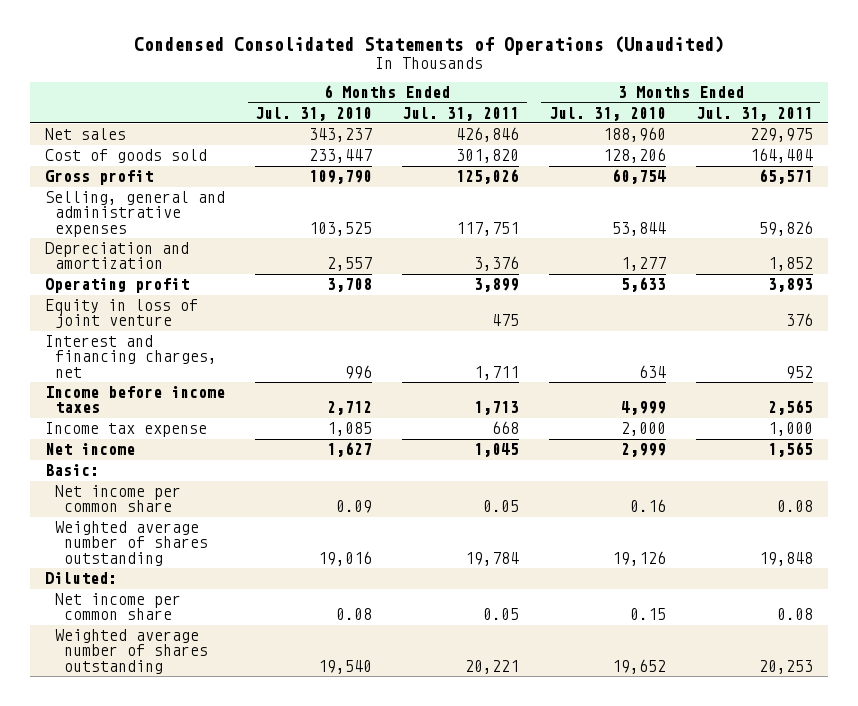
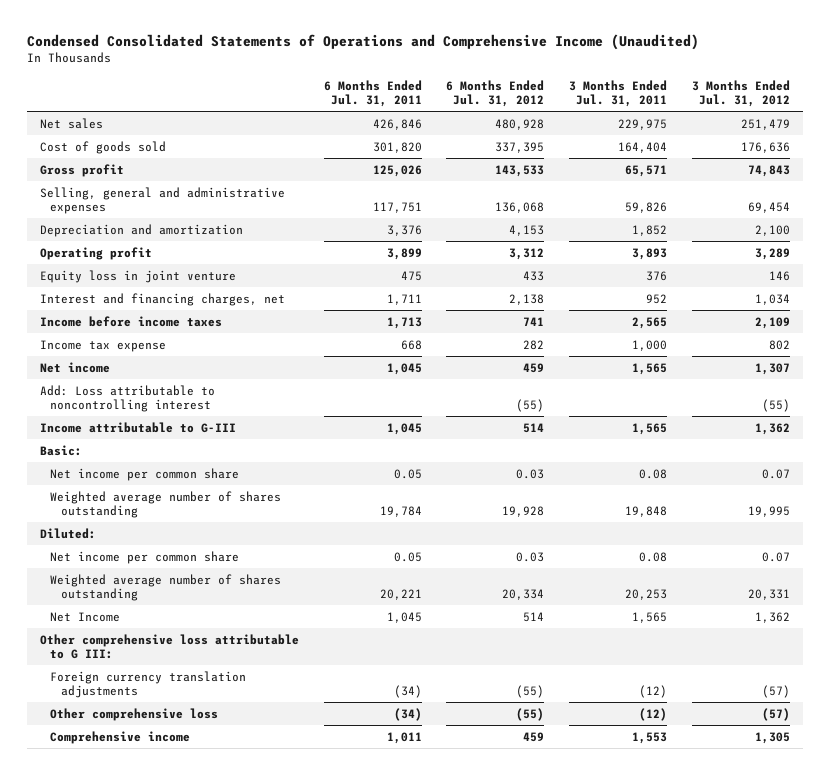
[134,35,725,55] Condensed Consolidated Statements of Operations (Unaudited) -> [27,33,700,50] Condensed Consolidated Statements of Operations and Comprehensive Income (Unaudited)
[255,106,373,121] Jul. 31, 2010 -> none
[548,106,666,121] Jul. 31, 2010 -> none
none -> [446,79,545,107] 6 Months Ended Jul. 31, 2012
none -> [692,79,791,107] 3 Months Ended Jul. 31, 2012
[45,299,199,329] Equity in loss of joint venture -> [39,269,236,283] Equity loss in joint venture
none -> [39,384,215,412] Add: Loss attributable to noncontrolling interest
none -> [39,421,236,433] Income attributable to G-III
none -> [50,611,121,622] Net Income
none -> [39,633,299,659] Other comprehensive loss attributable to G III:
none -> [50,670,247,698] Foreign currency translation adjustments
none -> [50,707,219,721] Other comprehensive loss
none -> [50,730,191,744] Comprehensive income

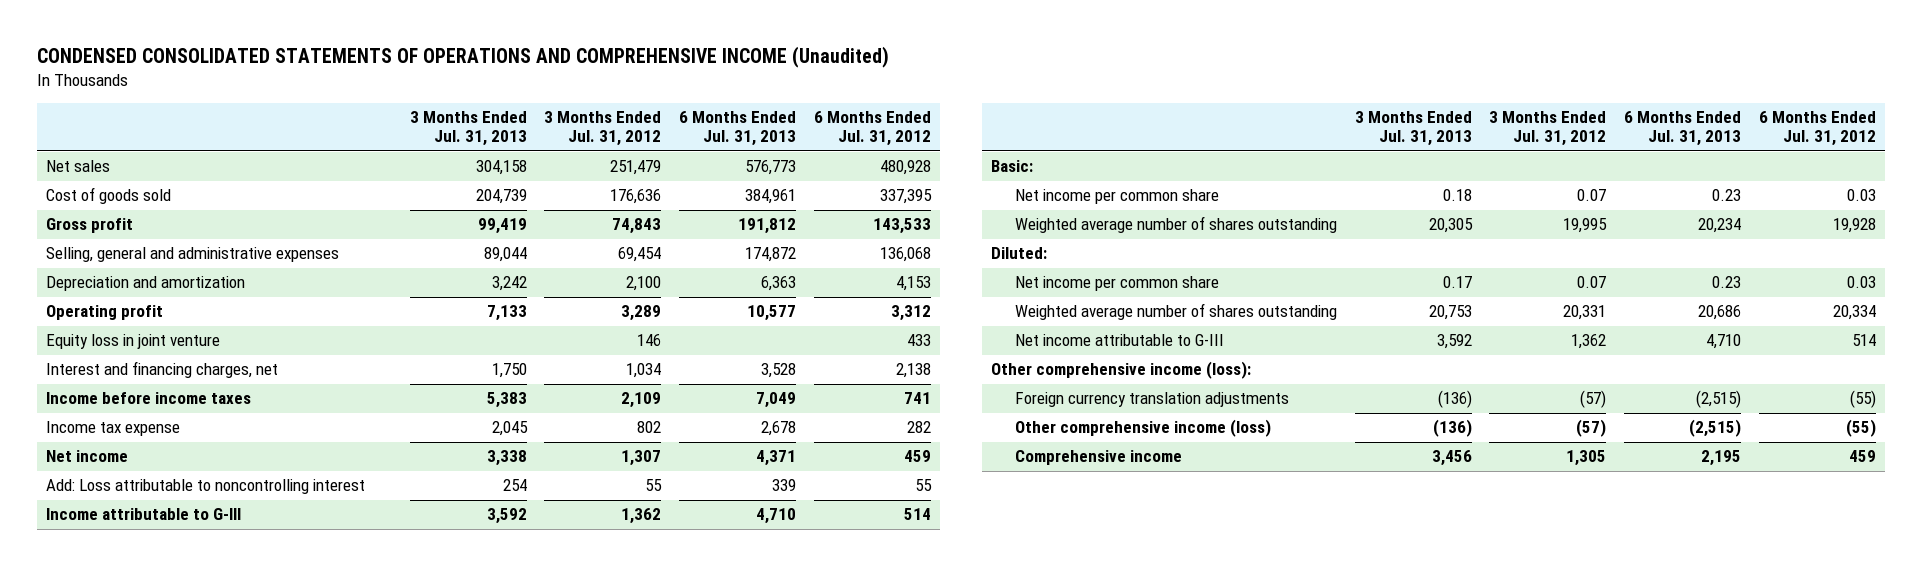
[27,33,700,50] Condensed Consolidated Statements of Operations and Comprehensive Income (Unaudited) -> [36,46,889,69] CONDENSED CONSOLIDATED STATEMENTS OF OPERATIONS AND COMPREHENSIVE INCOME (Unaudited)
[323,79,422,107] 6 Months Ended Jul. 31, 2011 -> none
[569,79,668,107] 3 Months Ended Jul. 31, 2011 -> none
none -> [409,110,527,147] 3 Months Ended Jul. 31, 2013
none -> [679,110,797,147] 6 Months Ended Jul. 31, 2013
[516,398,545,412] (55) -> [914,479,932,492] 55
[762,398,791,412] (55) -> [645,479,663,492] 55
[39,633,299,659] Other comprehensive loss attributable to G III: -> none
[50,611,121,622] Net Income -> [1015,334,1225,347] Net income attributable to G-III
none -> [990,361,1251,380] Other comprehensive income (loss):
[50,707,219,721] Other comprehensive loss -> [1015,419,1272,438] Other comprehensive income (loss)

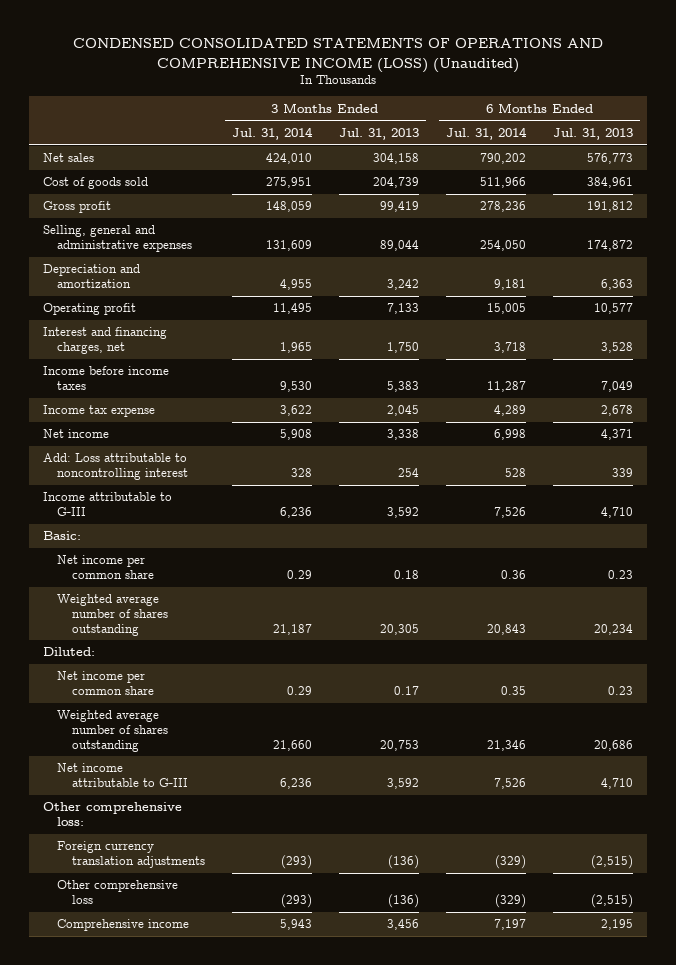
[36,46,889,69] CONDENSED CONSOLIDATED STATEMENTS OF OPERATIONS AND COMPREHENSIVE INCOME (Unaudited) -> [72,38,603,73] CONDENSED CONSOLIDATED STATEMENTS OF OPERATIONS AND COMPREHENSIVE INCOME (LOSS) (Unaudited)
[544,110,662,147] 3 Months Ended Jul. 31, 2012 -> none
[813,110,931,147] 6 Months Ended Jul. 31, 2012 -> none
none -> [231,126,313,140] Jul. 31, 2014
none -> [446,126,528,140] Jul. 31, 2014
[45,334,220,350] Equity loss in joint venture -> none
[990,361,1251,380] Other comprehensive income (loss): -> [42,802,182,826] Other comprehensive loss:
[1015,419,1272,438] Other comprehensive income (loss) -> [57,880,179,904] Other comprehensive loss

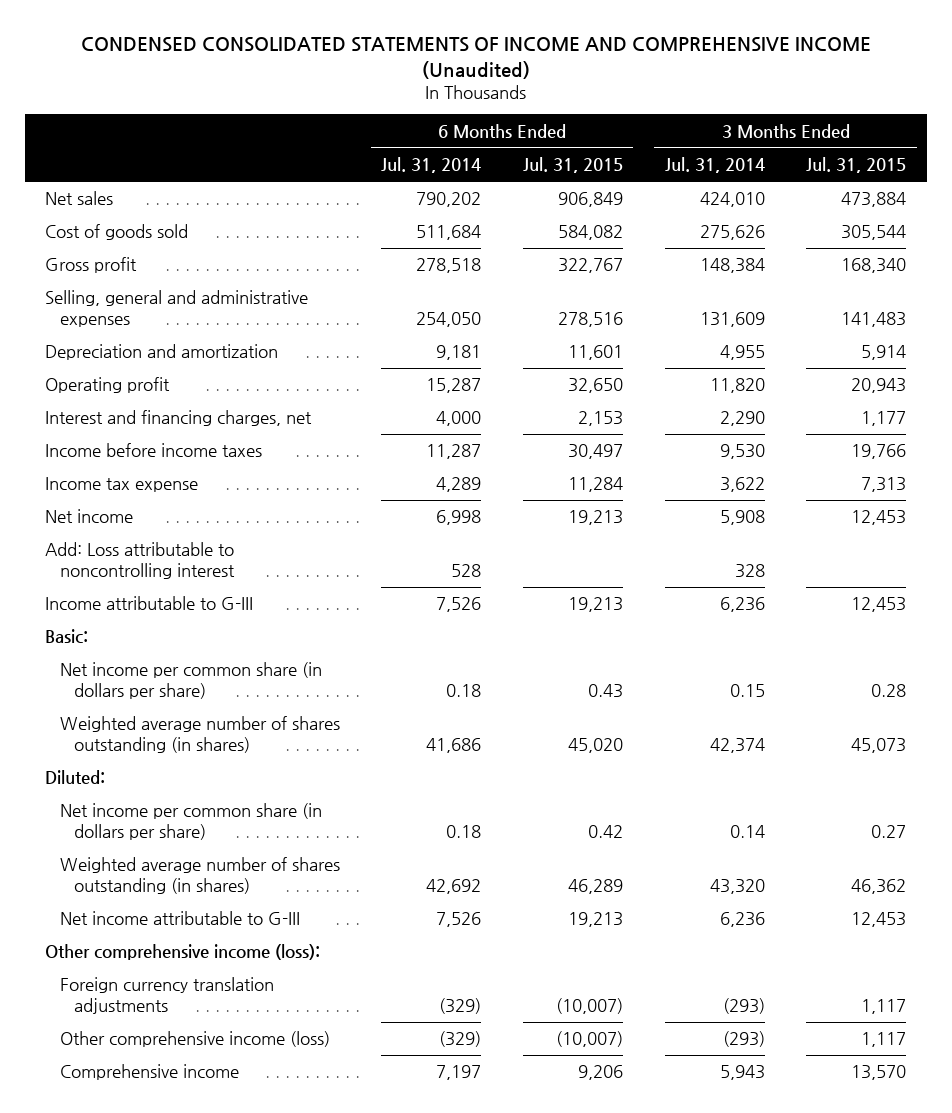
[72,38,603,73] CONDENSED CONSOLIDATED STATEMENTS OF OPERATIONS AND COMPREHENSIVE INCOME (LOSS) (Unaudited) -> [80,37,871,79] CONDENSED CONSOLIDATED STATEMENTS OF INCOME AND COMPREHENSIVE INCOME (Unaudited)
[338,127,419,140] Jul. 31, 2013 -> none
[553,127,634,140] Jul. 31, 2013 -> none
none -> [522,157,623,174] Jul. 31, 2015
none -> [806,157,907,174] Jul. 31, 2015
[265,177,312,189] 275,951 -> [699,225,765,241] 275,626
[480,177,527,189] 511,966 -> [416,225,482,241] 511,684
[265,201,312,213] 148,059 -> [699,258,765,274] 148,384
[480,201,527,213] 278,236 -> [416,258,482,274] 278,518
[272,303,312,315] 11,495 -> [709,378,765,394] 11,820
[487,303,527,315] 15,005 -> [426,378,482,394] 15,287
[279,341,312,353] 1,965 -> [719,411,765,427] 2,290
[494,341,527,353] 3,718 -> [436,411,482,427] 4,000
[57,555,154,579] Net income per common share -> [59,662,322,699] Net income per common share (in dollars per share)
[286,569,312,579] 0.29 -> [729,683,765,697] 0.15
[501,569,527,579] 0.36 -> [446,683,482,697] 0.18
[57,594,168,636] Weighted average number of shares outstanding -> [59,716,340,753] Weighted average number of shares outstanding (in shares)
[272,623,312,635] 21,187 -> [709,737,765,753] 42,374
[487,623,527,635] 20,843 -> [426,737,482,753] 41,686
[57,671,154,695] Net income per common share -> [59,803,322,840] Net income per common share (in dollars per share)
[286,685,312,695] 0.29 -> [729,824,765,838] 0.14
[501,685,527,695] 0.35 -> [446,824,482,838] 0.18
[57,710,168,752] Weighted average number of shares outstanding -> [59,857,340,894] Weighted average number of shares outstanding (in shares)
[272,739,312,751] 21,660 -> [709,878,765,894] 43,320
[487,739,527,751] 21,346 -> [426,878,482,894] 42,692
[42,802,182,826] Other comprehensive loss: -> [45,944,321,961] Other comprehensive income (loss):
[57,880,179,904] Other comprehensive loss -> [59,1031,330,1048] Other comprehensive income (loss)

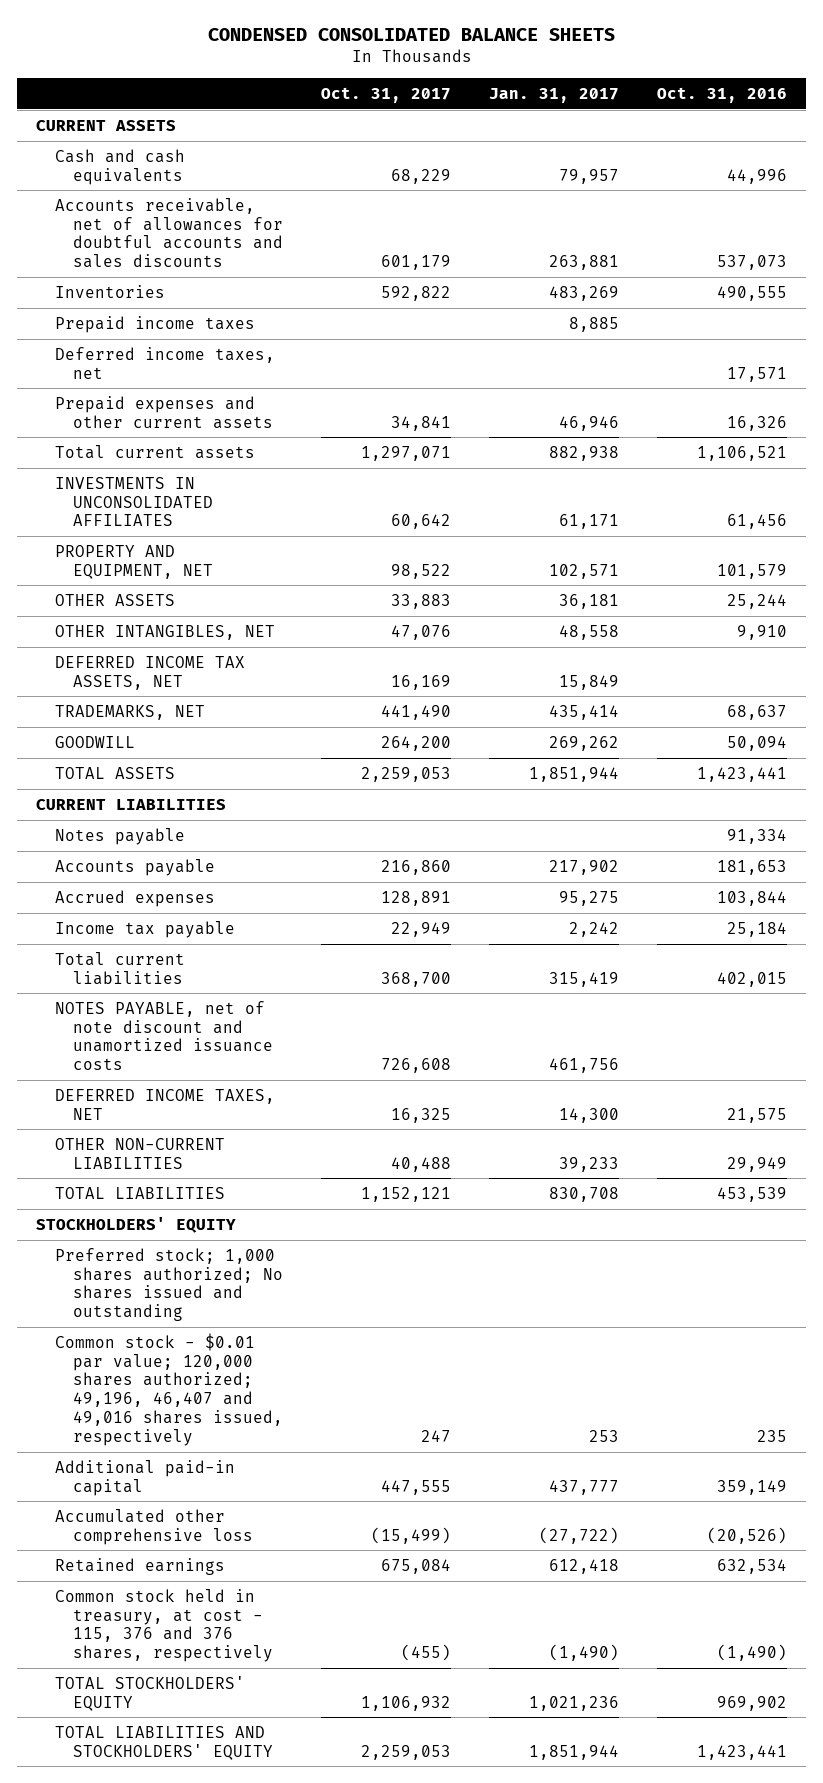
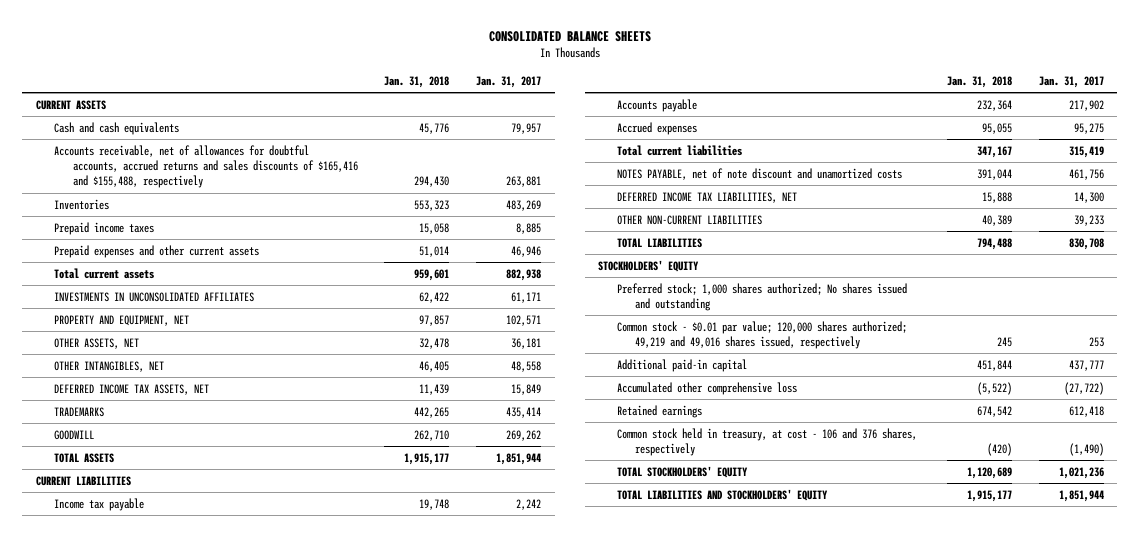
[207,28,615,42] CONDENSED CONSOLIDATED BALANCE SHEETS -> [488,30,651,42] CONSOLIDATED BALANCE SHEETS
[321,86,452,103] Oct. 31, 2017 -> none
[657,86,788,103] Oct. 31, 2016 -> none
none -> [384,75,450,88] Jan. 31, 2018
[54,197,284,269] Accounts receivable, net of allowances for doubtful accounts and sales discounts -> [54,144,358,189] Accounts receivable, net of allowances for doubtful accounts, accrued returns and sales discounts of $165,416 and $155,488, respectively
[54,346,275,379] Deferred income taxes, net -> none
[54,593,175,606] OTHER ASSETS -> [54,337,140,349] OTHER ASSETS, NET
[54,704,205,720] TRADEMARKS, NET -> [54,406,105,417] TRADEMARKS
[54,827,185,845] Notes payable -> none
[54,920,235,938] Income tax payable -> [54,497,145,511] Income tax payable
[54,1000,274,1071] NOTES PAYABLE, net of note discount and unamortized issuance costs -> [616,167,902,180] NOTES PAYABLE, net of note discount and unamortized costs
[54,1088,275,1120] DEFERRED INCOME TAXES, NET -> [616,191,797,203] DEFERRED INCOME TAX LIABILITIES, NET
[54,1332,284,1446] Common stock - $0.01 par value; 120,000 shares authorized; 49,196, 46,407 and 49,016 shares issued, respectively -> [616,320,907,350] Common stock - $0.01 par value; 120,000 shares authorized; 49,219 and 49,016 shares issued, respectively
[54,1588,274,1663] Common stock held in treasury, at cost - 115, 376 and 376 shares, respectively -> [616,427,917,457] Common stock held in treasury, at cost - 106 and 376 shares, respectively

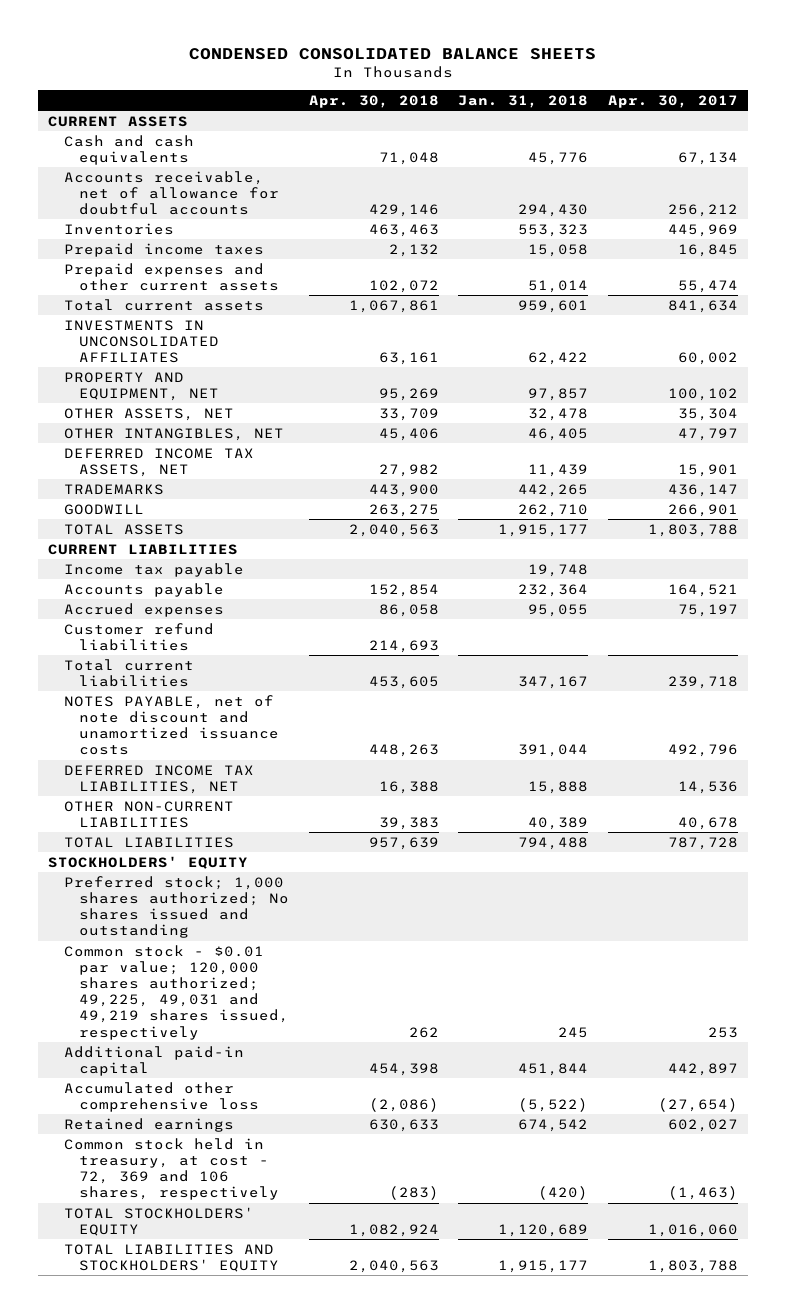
[488,30,651,42] CONSOLIDATED BALANCE SHEETS -> [189,48,597,61] CONDENSED CONSOLIDATED BALANCE SHEETS
[476,75,542,88] Jan. 31, 2017 -> none
none -> [308,95,439,109] Apr. 30, 2018
none -> [608,95,739,109] Apr. 30, 2017
[54,144,358,189] Accounts receivable, net of allowances for doubtful accounts, accrued returns and sales discounts of $165,416 and $155,488, respectively -> [63,170,279,216] Accounts receivable, net of allowance for doubtful accounts
none -> [63,622,214,651] Customer refund liabilities
[616,167,902,180] NOTES PAYABLE, net of note discount and unamortized costs -> [63,694,279,756] NOTES PAYABLE, net of note discount and unamortized issuance costs
[616,320,907,350] Common stock - $0.01 par value; 120,000 shares authorized; 49,219 and 49,016 shares issued, respectively -> [63,944,289,1040] Common stock - $0.01 par value; 120,000 shares authorized; 49,225, 49,031 and 49,219 shares issued, respectively
[616,427,917,457] Common stock held in treasury, at cost - 106 and 376 shares, respectively -> [63,1137,279,1201] Common stock held in treasury, at cost - 72, 369 and 106 shares, respectively

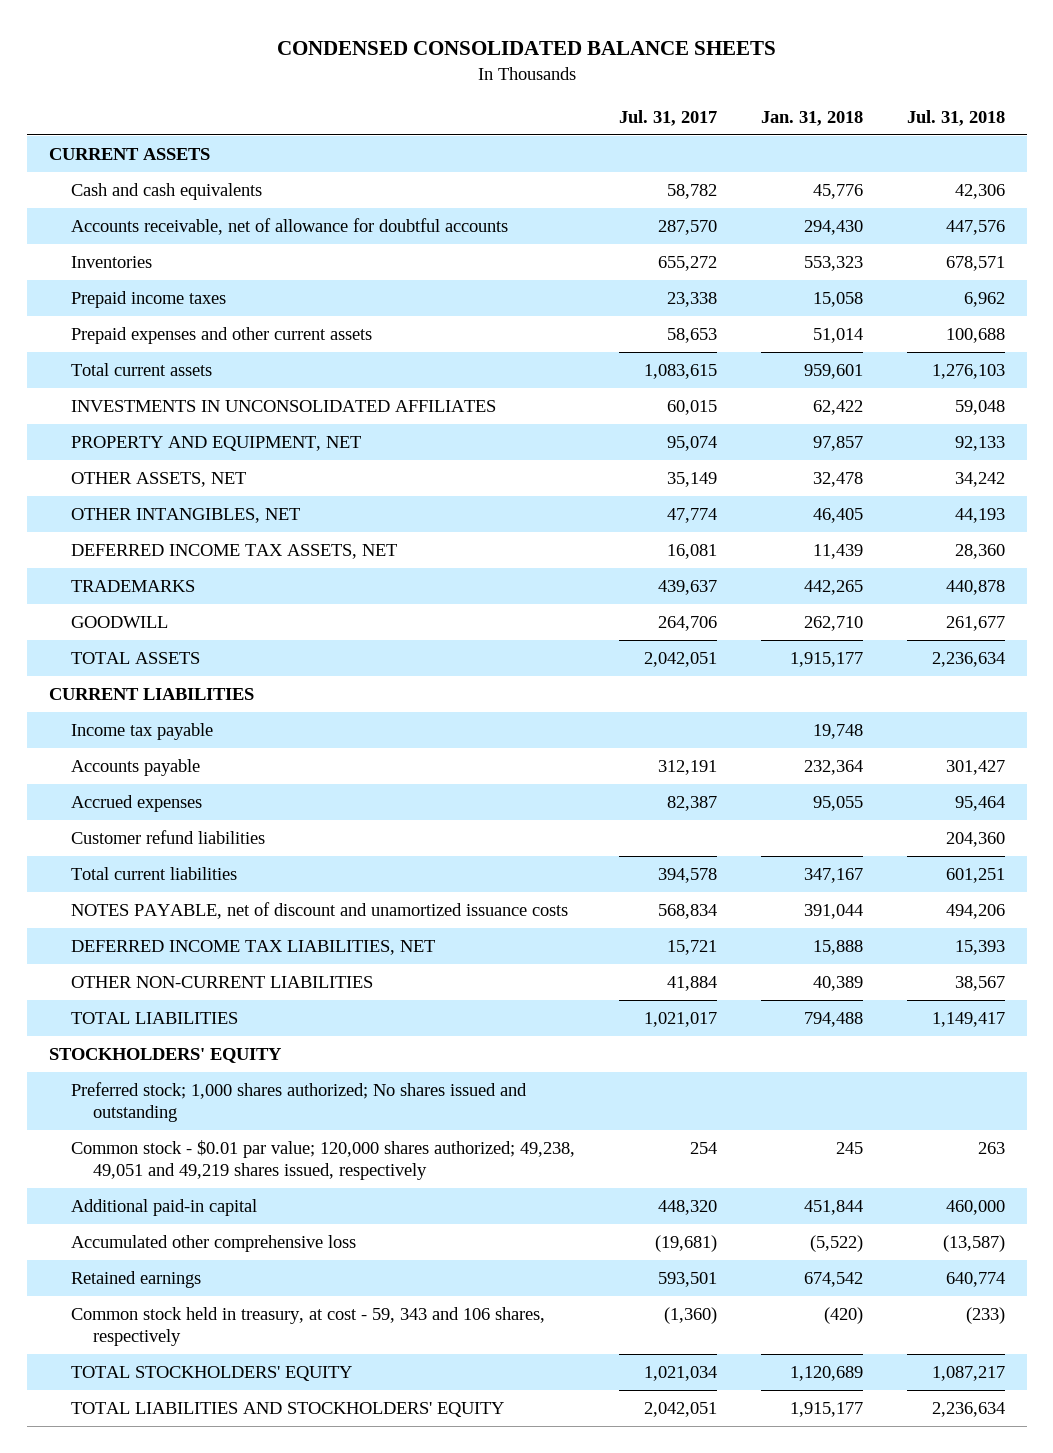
[308,95,439,109] Apr. 30, 2018 -> none
[608,95,739,109] Apr. 30, 2017 -> none
none -> [618,109,717,126] Jul. 31, 2017
none -> [906,109,1005,126] Jul. 31, 2018
[63,694,279,756] NOTES PAYABLE, net of note discount and unamortized issuance costs -> [71,902,569,920] NOTES PAYABLE, net of discount and unamortized issuance costs
[63,944,289,1040] Common stock - $0.01 par value; 120,000 shares authorized; 49,225, 49,031 and 49,219 shares issued, respectively -> [71,1140,576,1180] Common stock - $0.01 par value; 120,000 shares authorized; 49,238, 49,051 and 49,219 shares issued, respectively
[63,1137,279,1201] Common stock held in treasury, at cost - 72, 369 and 106 shares, respectively -> [71,1307,546,1346] Common stock held in treasury, at cost - 59, 343 and 106 shares, respectively

